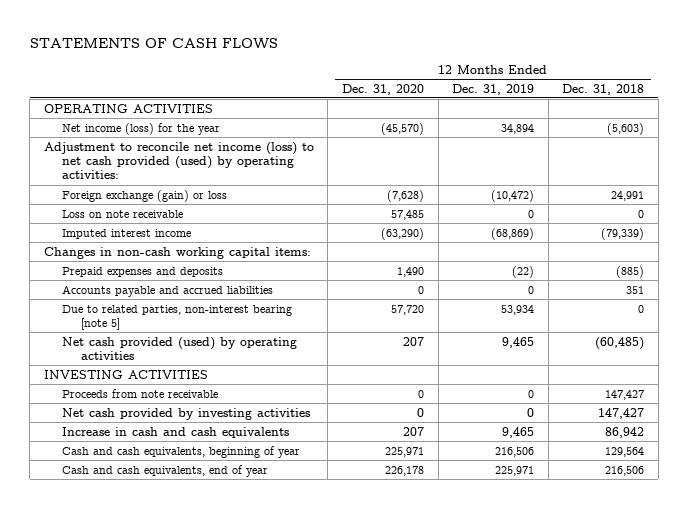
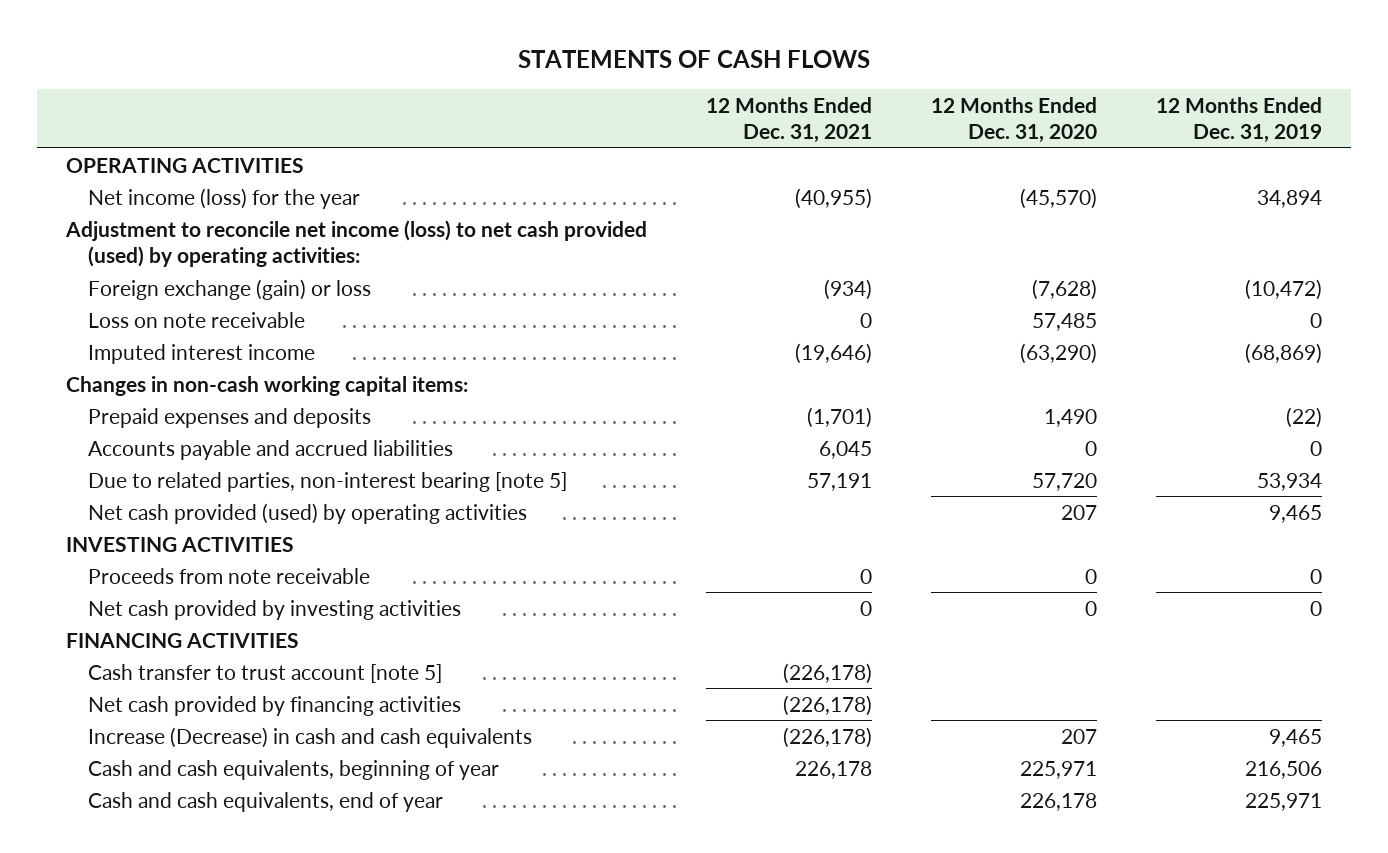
[562,83,645,95] Dec. 31, 2018 -> none
none -> [705,96,872,143] 12 Months Ended Dec. 31, 2021
none -> [66,632,300,648] FINANCING ACTIVITIES
none -> [87,663,442,683] Cash transfer to trust account [note 5]
none -> [87,695,461,716] Net cash provided by financing activities
[62,426,290,438] Increase in cash and cash equivalents -> [87,726,532,748] Increase (Decrease) in cash and cash equivalents

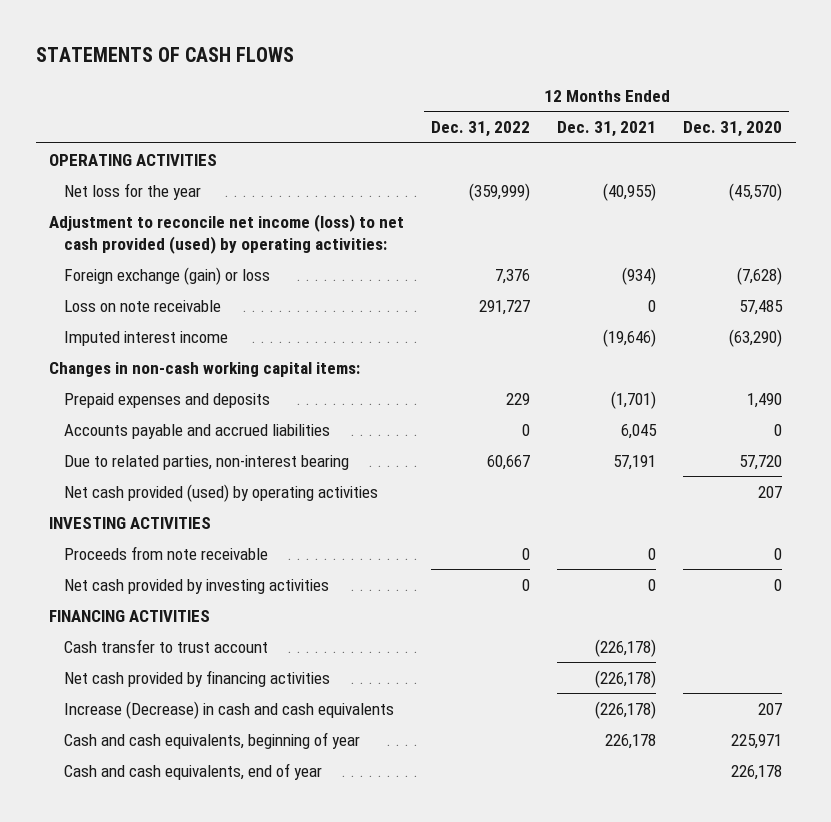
[1155,96,1322,143] 12 Months Ended Dec. 31, 2019 -> none
none -> [431,120,531,137] Dec. 31, 2022
[87,187,360,209] Net income (loss) for the year -> [64,182,202,200] Net loss for the year
[87,471,567,492] Due to related parties, non-interest bearing [note 5] -> [64,454,350,470] Due to related parties, non-interest bearing
[87,663,442,683] Cash transfer to trust account [note 5] -> [64,638,269,653] Cash transfer to trust account

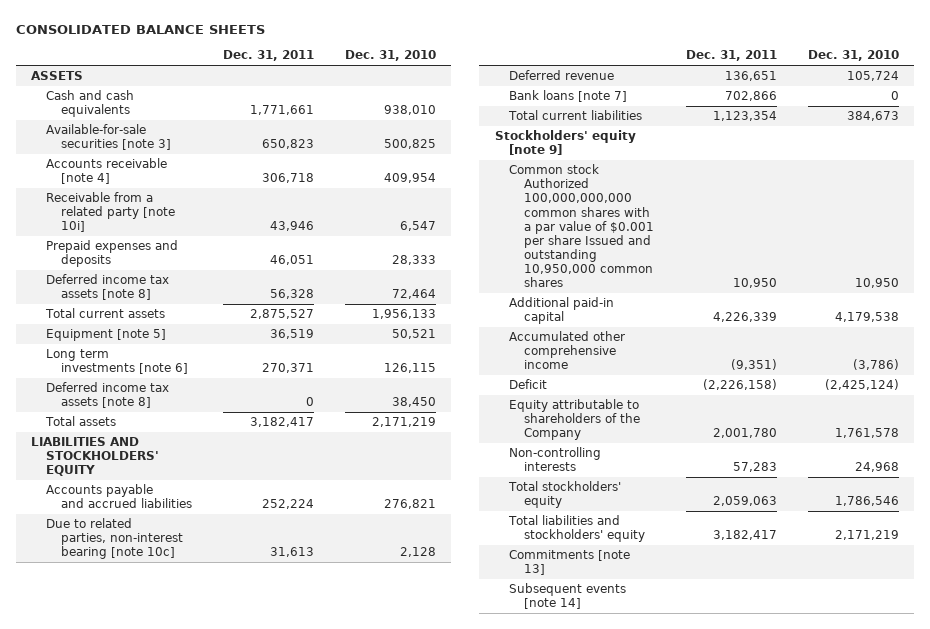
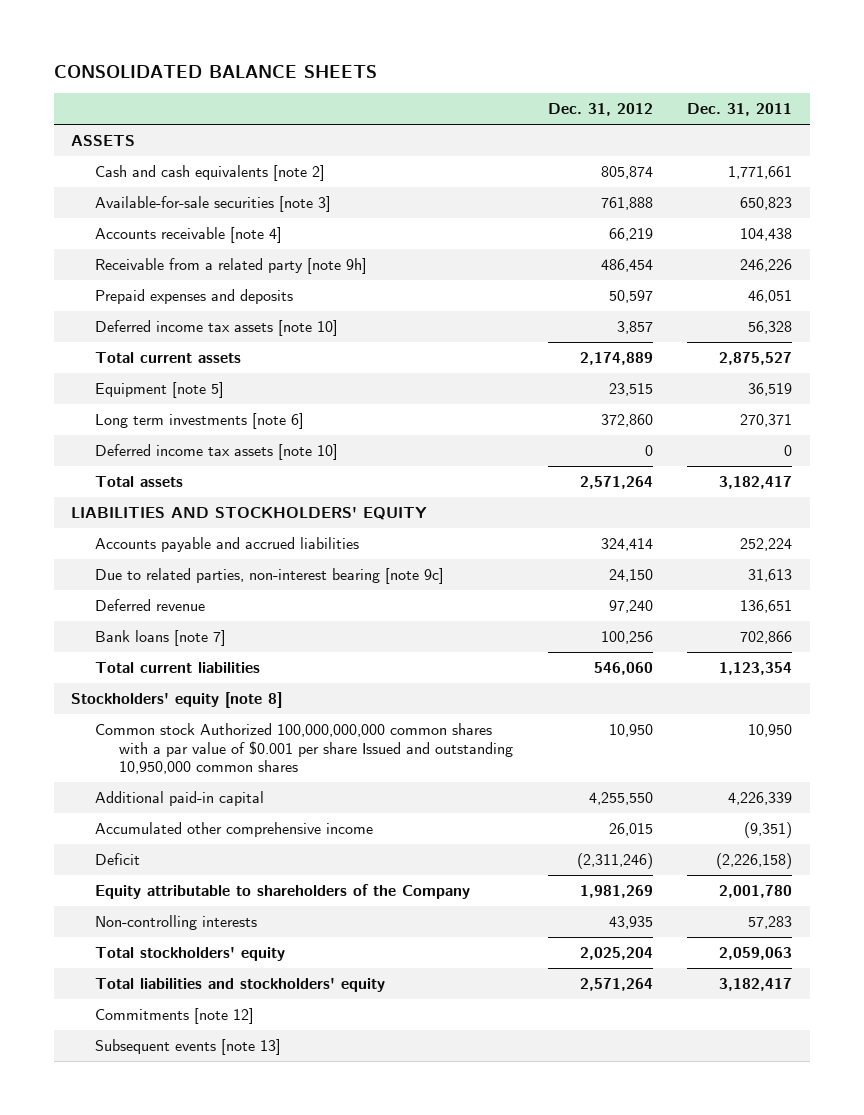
[344,50,436,62] Dec. 31, 2010 -> none
none -> [547,103,653,117] Dec. 31, 2012
[46,90,135,118] Cash and cash equivalents -> [95,164,326,181] Cash and cash equivalents [note 2]
[261,173,314,184] 306,718 -> [740,227,793,241] 104,438
[46,192,175,233] Receivable from a related party [note 10i] -> [95,257,368,274] Receivable from a related party [note 9h]
[269,221,314,232] 43,946 -> [740,258,793,272] 246,226
[46,274,170,301] Deferred income tax assets [note 8] -> [95,319,339,336] Deferred income tax assets [note 10]
[46,382,170,409] Deferred income tax assets [note 8] -> [95,443,339,460] Deferred income tax assets [note 10]
[46,518,183,560] Due to related parties, non-interest bearing [note 10c] -> [95,567,445,584] Due to related parties, non-interest bearing [note 9c]
[494,130,636,156] Stockholders' equity [note 9] -> [71,691,283,708] Stockholders' equity [note 8]
[509,550,631,576] Commitments [note 13] -> [95,1007,255,1024] Commitments [note 12]
[509,583,627,610] Subsequent events [note 14] -> [95,1038,282,1055] Subsequent events [note 13]

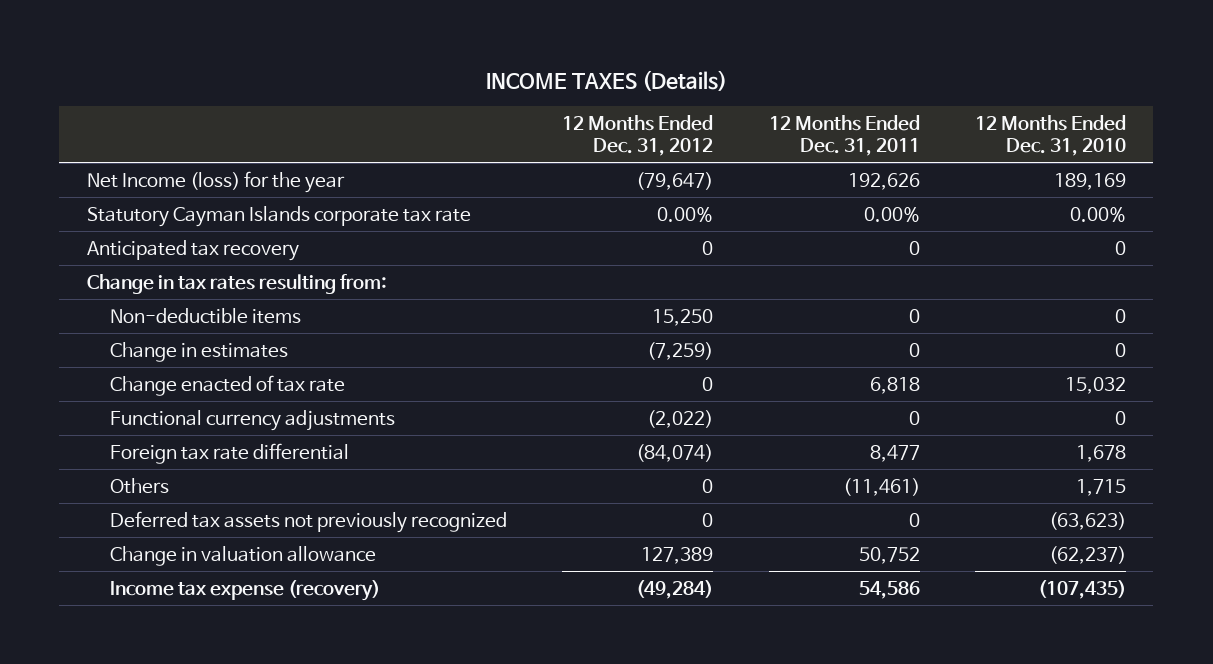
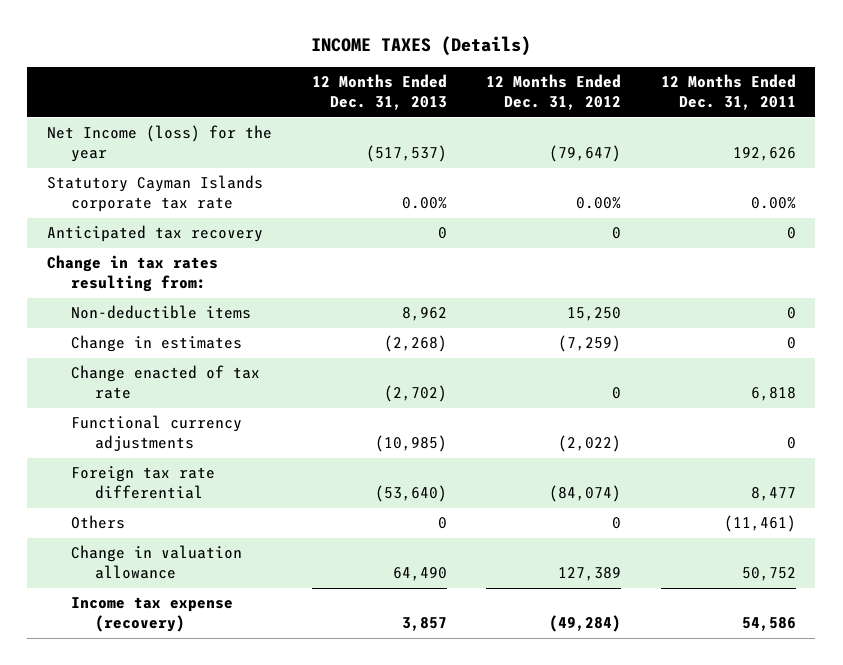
[974,115,1126,156] 12 Months Ended Dec. 31, 2010 -> none
none -> [311,74,447,111] 12 Months Ended Dec. 31, 2013
[110,510,508,533] Deferred tax assets not previously recognized -> none

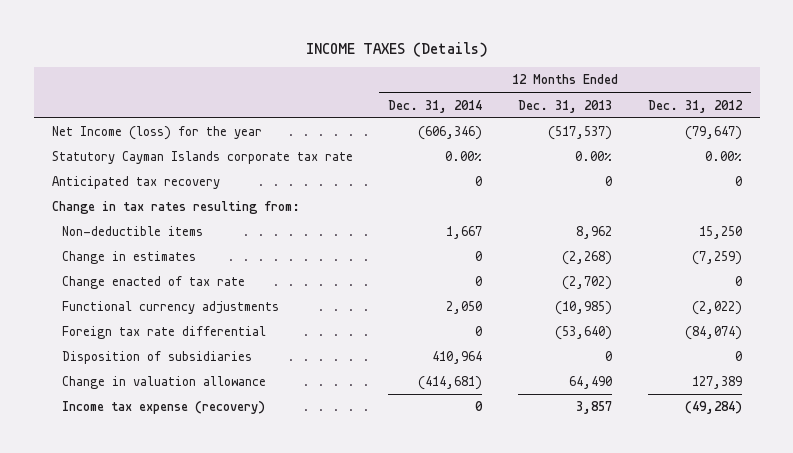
[660,74,796,111] 12 Months Ended Dec. 31, 2011 -> none
none -> [388,99,483,113] Dec. 31, 2014
[71,515,126,530] Others -> none
none -> [62,351,253,365] Disposition of subsidiaries

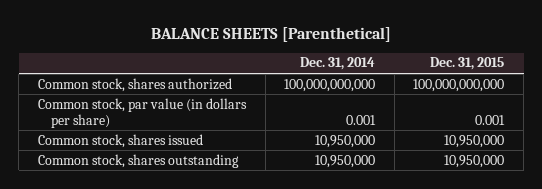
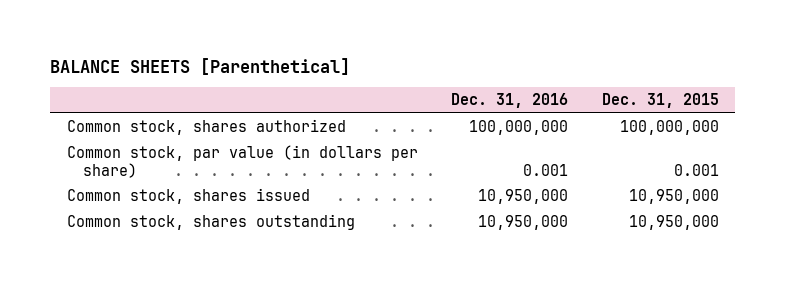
[300,57,376,71] Dec. 31, 2014 -> none
none -> [451,93,569,109] Dec. 31, 2016
[413,78,505,92] 100,000,000,000 -> [619,120,719,136] 100,000,000

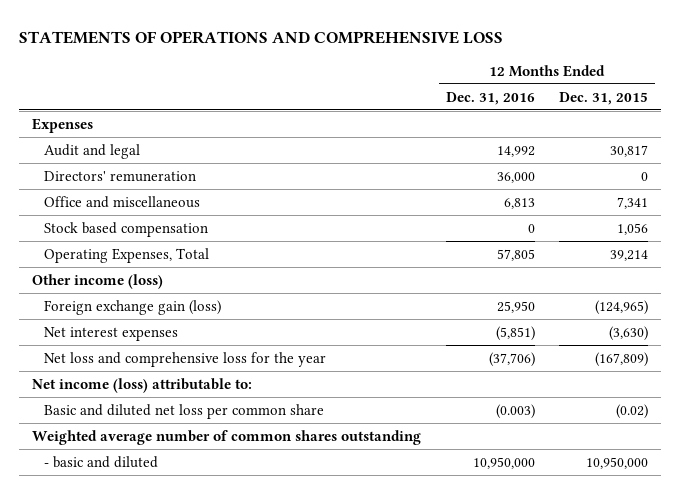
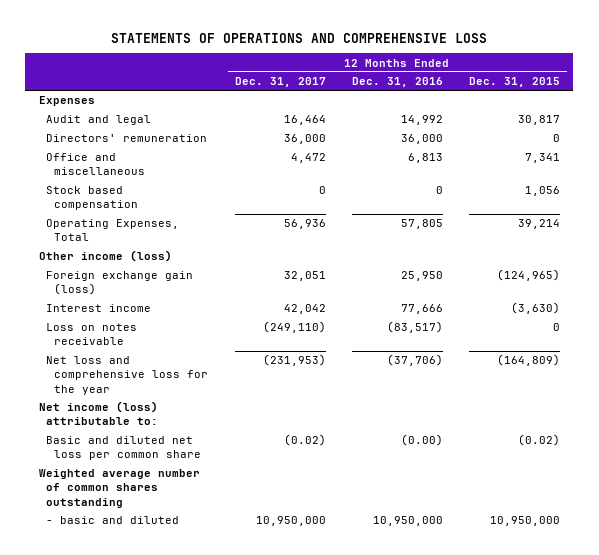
none -> [234,77,326,88] Dec. 31, 2017
[43,326,178,341] Net interest expenses -> [46,304,152,313] Interest income
[495,325,535,341] (5,851) -> [400,304,443,315] 77,666
none -> [46,323,138,346] Loss on notes receivable
[595,351,649,367] (167,809) -> [497,354,561,367] (164,809)
[495,403,535,419] (0.003) -> [400,434,443,447] (0.00)

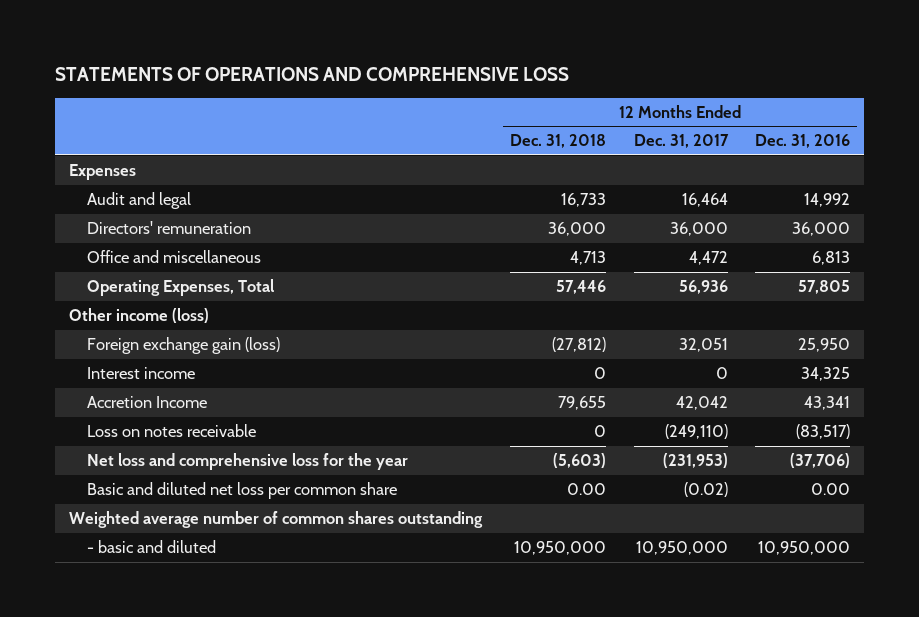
[469,77,561,88] Dec. 31, 2015 -> none
none -> [509,134,606,149] Dec. 31, 2018
[46,186,139,211] Stock based compensation -> none
[283,304,326,315] 42,042 -> [715,367,728,380] 0
[400,304,443,315] 77,666 -> [801,367,851,382] 34,325
none -> [87,396,208,409] Accretion Income
[38,401,159,426] Net income (loss) attributable to: -> none
[400,434,443,447] (0.00) -> [811,483,851,496] 0.00

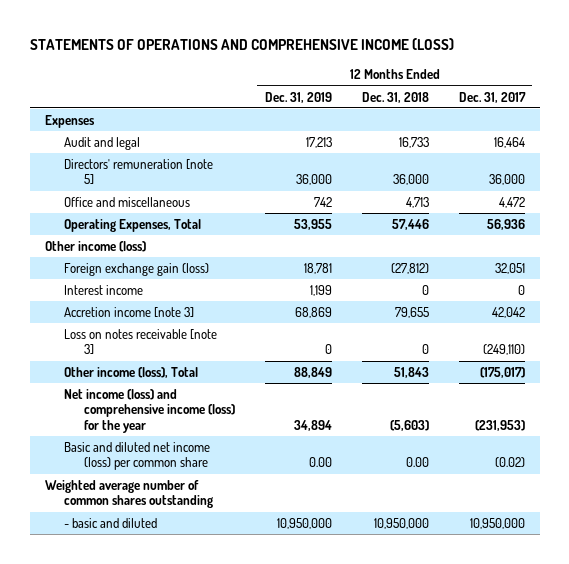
[55,67,570,82] STATEMENTS OF OPERATIONS AND COMPREHENSIVE LOSS -> [29,38,454,51] STATEMENTS OF OPERATIONS AND COMPREHENSIVE INCOME (LOSS)
[755,134,851,149] Dec. 31, 2016 -> none
none -> [264,91,332,103] Dec. 31, 2019
[87,221,252,235] Directors' remuneration -> [64,158,214,185] Directors' remuneration [note 5]
[87,396,208,409] Accretion Income -> [64,306,195,317] Accretion income [note 3]
[87,424,257,438] Loss on notes receivable -> [64,328,218,355] Loss on notes receivable [note 3]
none -> [64,366,199,378] Other income (loss), Total
[87,453,409,471] Net loss and comprehensive loss for the year -> [64,388,235,433] Net income (loss) and comprehensive income (loss) for the year
[87,482,398,500] Basic and diluted net loss per common share -> [64,441,211,471] Basic and diluted net income (loss) per common share

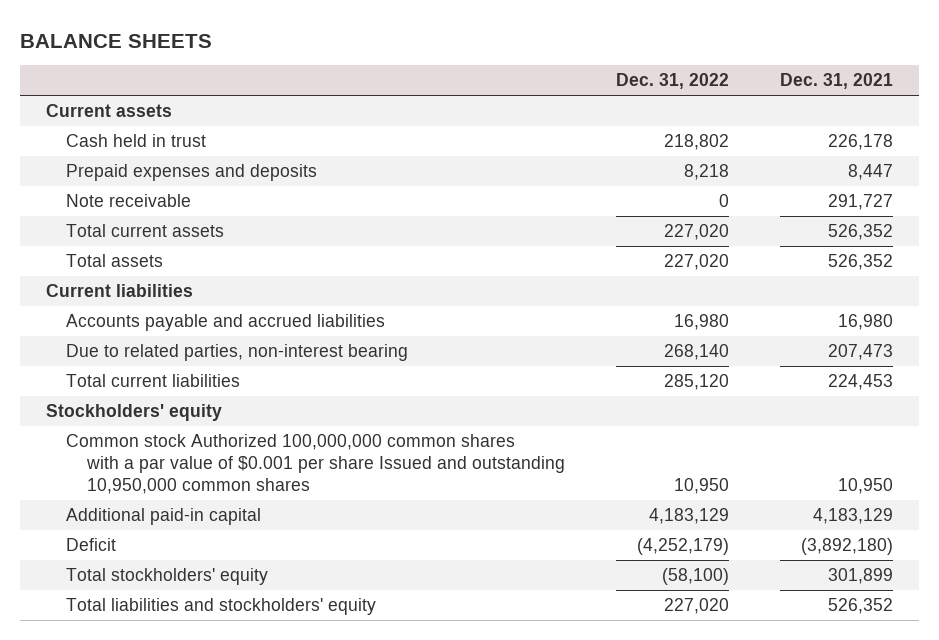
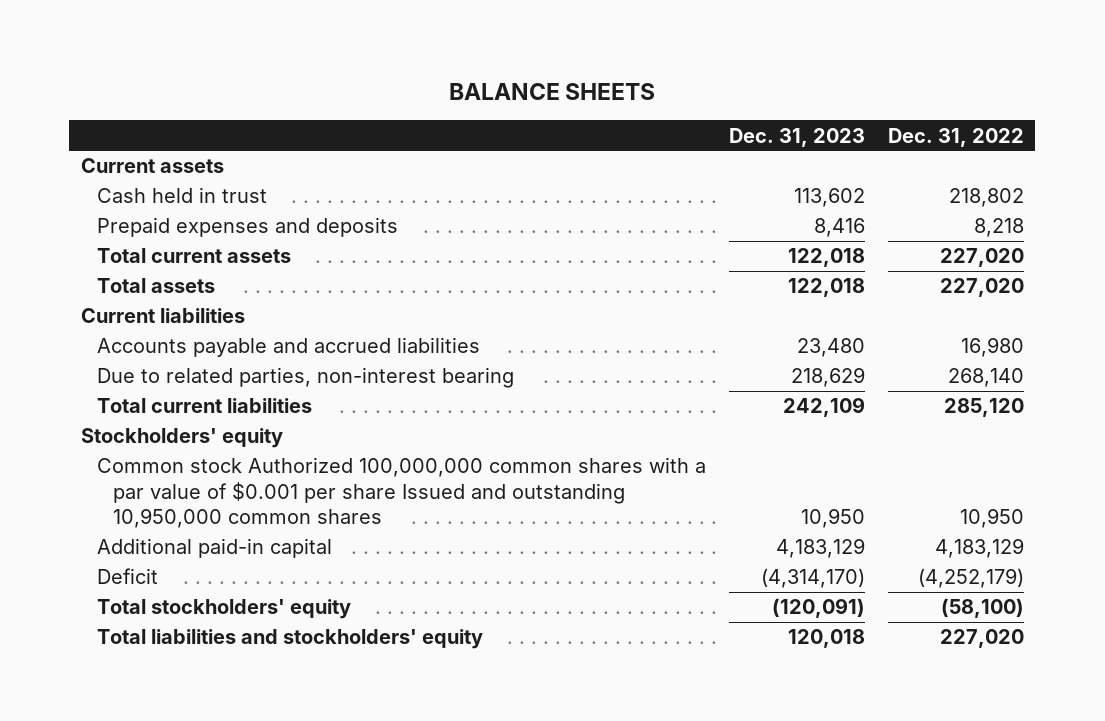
[780,73,894,90] Dec. 31, 2021 -> none
none -> [728,127,865,147] Dec. 31, 2023
[66,194,192,208] Note receivable -> none

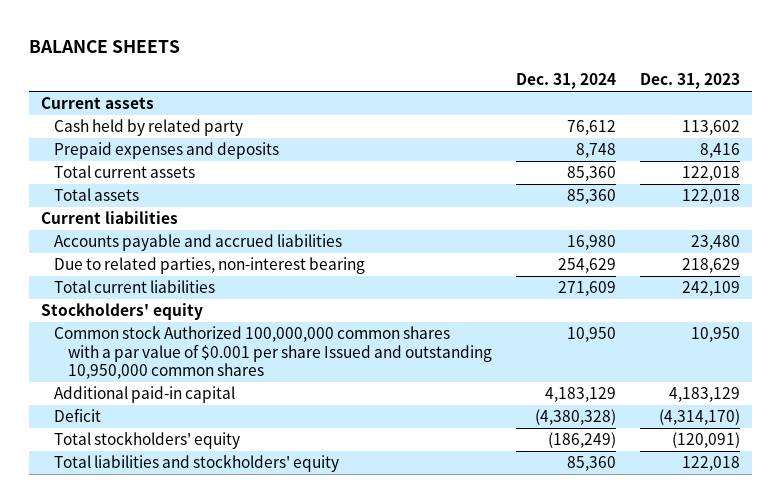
[887,127,1024,147] Dec. 31, 2022 -> none
none -> [515,73,616,90] Dec. 31, 2024
[96,187,267,204] Cash held in trust -> [54,119,244,137] Cash held by related party
[787,629,865,649] 120,018 -> [681,456,740,472] 122,018

